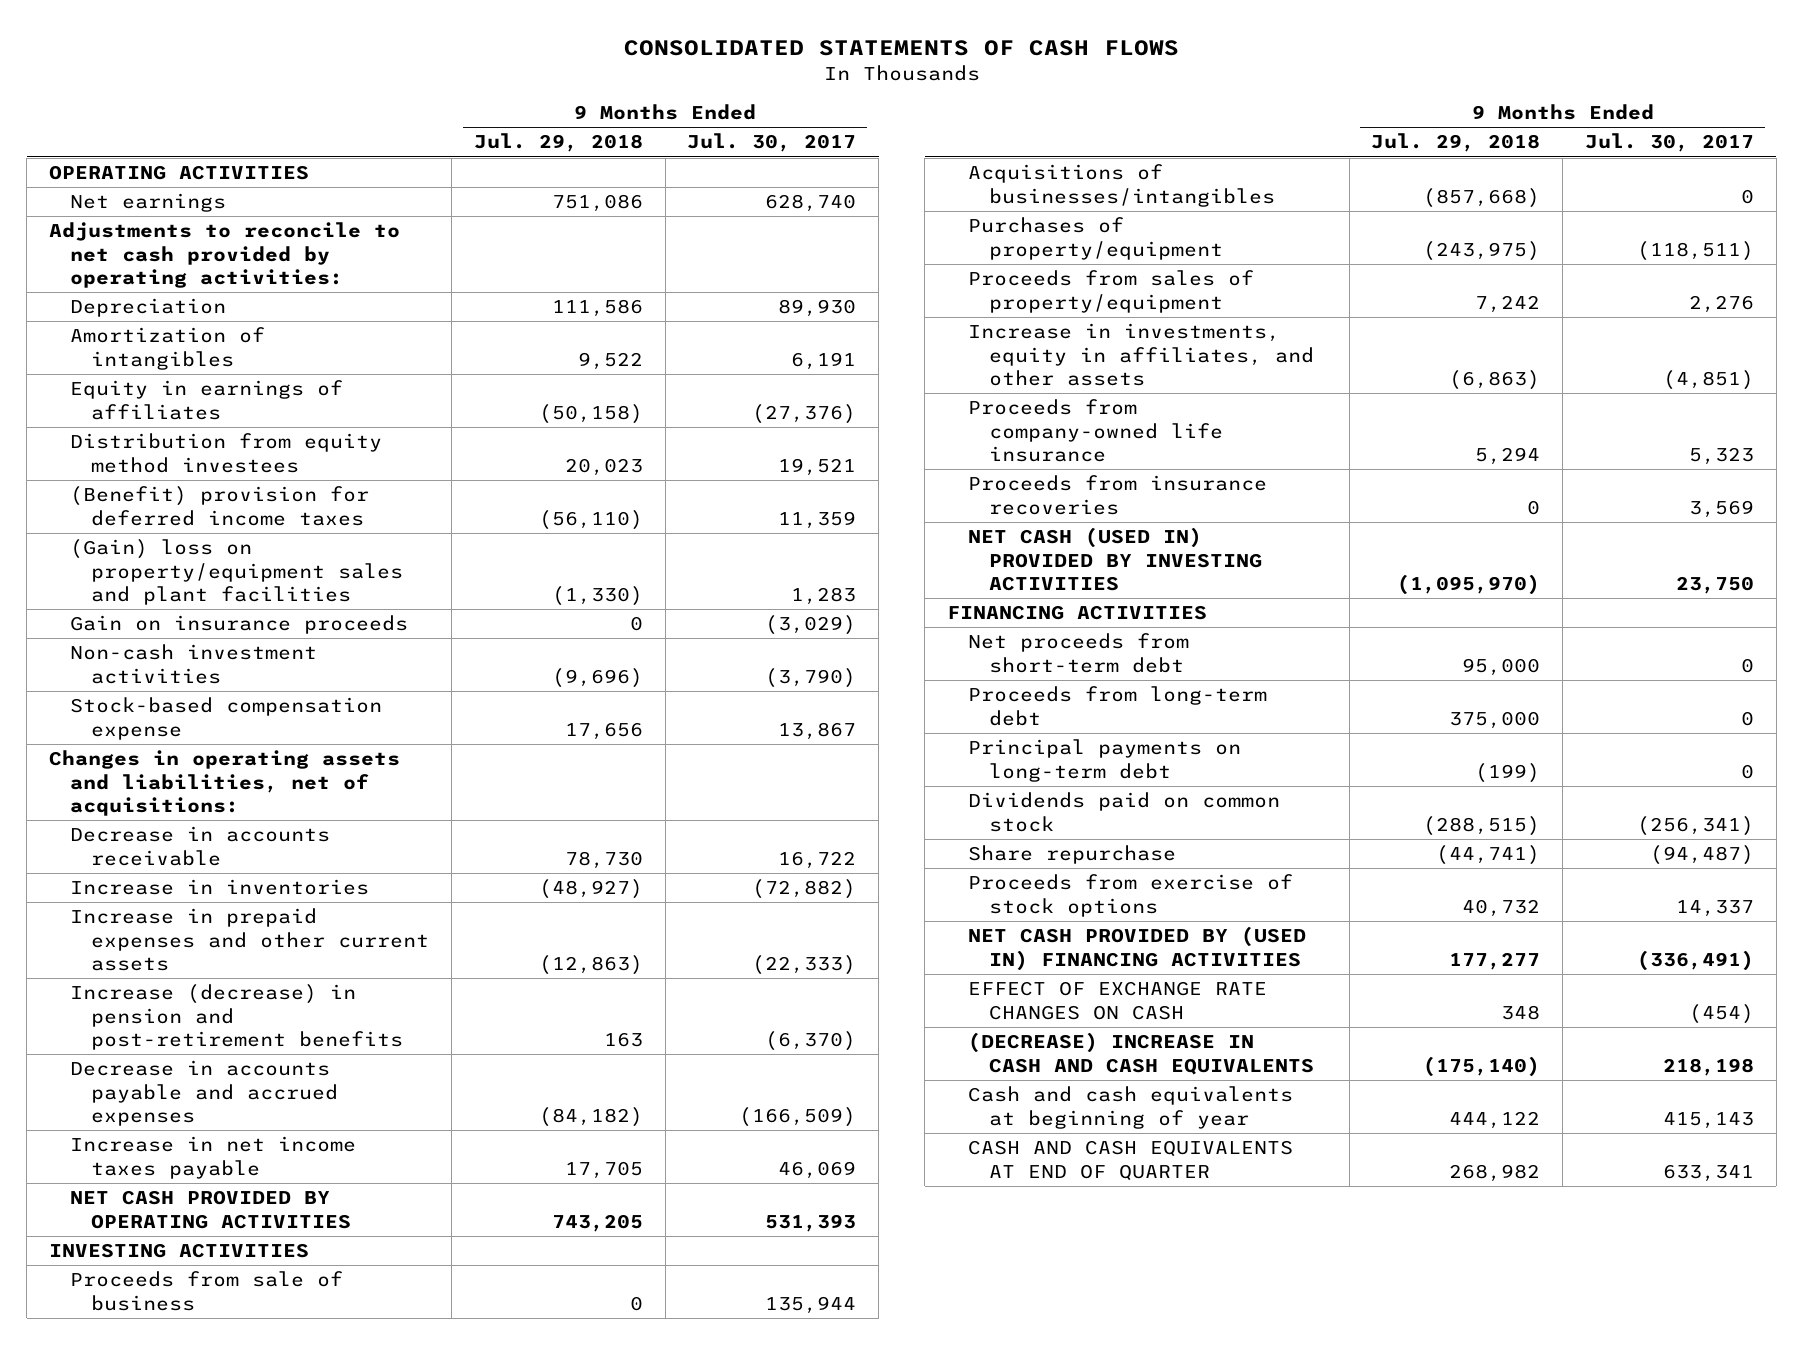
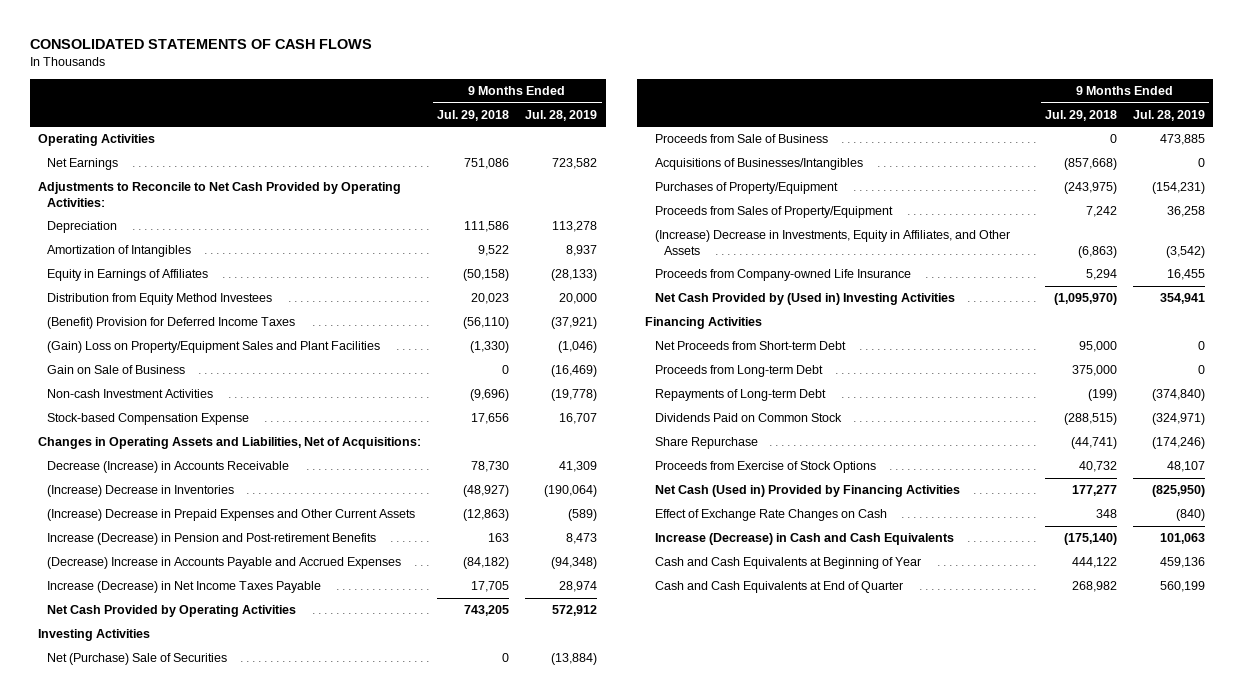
[687,133,857,153] Jul. 30, 2017 -> none
none -> [525,109,598,121] Jul. 28, 2019
[49,164,310,180] OPERATING ACTIVITIES -> [37,134,155,147] Operating Activities
[70,192,227,212] Net earnings -> [47,158,119,171] Net Earnings
[49,221,401,289] Adjustments to reconcile to net cash provided by operating activities: -> [37,182,401,207] Adjustments to Reconcile to Net Cash Provided by Operating Activities:
[70,614,409,634] Gain on insurance proceeds -> none
[967,474,1267,515] Proceeds from insurance recoveries -> none
[70,326,266,370] Amortization of intangibles -> [47,245,192,258] Amortization of Intangibles
[70,379,344,420] Equity in earnings of affiliates -> [47,269,209,282] Equity in Earnings of Affiliates
[70,432,383,473] Distribution from equity method investees -> [47,293,273,306] Distribution from Equity Method Investees
[70,485,370,526] (Benefit) provision for deferred income taxes -> [47,317,296,330] (Benefit) Provision for Deferred Income Taxes
[70,538,404,606] (Gain) loss on property/equipment sales and plant facilities -> [47,341,381,354] (Gain) Loss on Property/Equipment Sales and Plant Facilities
none -> [47,365,186,375] Gain on Sale of Business
[70,643,318,684] Non-cash investment activities -> [47,389,214,399] Non-cash Investment Activities
[70,696,383,740] Stock-based compensation expense -> [47,413,250,426] Stock-based Compensation Expense
[49,749,401,817] Changes in operating assets and liabilities, net of acquisitions: -> [37,437,421,450] Changes in Operating Assets and Liabilities, Net of Acquisitions:
[70,825,331,866] Decrease in accounts receivable -> [47,461,290,474] Decrease (Increase) in Accounts Receivable
[70,878,370,895] Increase in inventories -> [47,485,235,498] (Increase) Decrease in Inventories
[70,907,430,972] Increase in prepaid expenses and other current assets -> [47,509,416,522] (Increase) Decrease in Prepaid Expenses and Other Current Assets
[70,983,404,1051] Increase (decrease) in pension and post-retirement benefits -> [47,533,377,546] Increase (Decrease) in Pension and Post-retirement Benefits
[70,1059,339,1127] Decrease in accounts payable and accrued expenses -> [47,557,402,570] (Decrease) Increase in Accounts Payable and Accrued Expenses
[70,1135,357,1179] Increase in net income taxes payable -> [47,581,322,594] Increase (Decrease) in Net Income Taxes Payable
[70,1189,352,1229] NET CASH PROVIDED BY OPERATING ACTIVITIES -> [47,605,297,618] Net Cash Provided by Operating Activities
[49,1242,310,1258] INVESTING ACTIVITIES -> [37,629,150,642] Investing Activities
none -> [47,653,228,666] Net (Purchase) Sale of Securities
[70,1270,344,1311] Proceeds from sale of business -> [654,134,828,144] Proceeds from Sale of Business
[967,163,1275,207] Acquisitions of businesses/intangibles -> [654,158,863,171] Acquisitions of Businesses/Intangibles
[967,216,1223,260] Purchases of property/equipment -> [654,182,838,195] Purchases of Property/Equipment
[967,269,1254,313] Proceeds from sales of property/equipment -> [654,206,893,219] Proceeds from Sales of Property/Equipment
[967,322,1314,387] Increase in investments, equity in affiliates, and other assets -> [654,230,1010,255] (Increase) Decrease in Investments, Equity in Affiliates, and Other Assets
[967,398,1223,463] Proceeds from company-owned life insurance -> [654,269,911,282] Proceeds from Company-owned Life Insurance
[967,526,1262,592] NET CASH (USED IN) PROVIDED BY INVESTING ACTIVITIES -> [654,293,955,306] Net Cash Provided by (Used in) Investing Activities
[946,604,1207,620] FINANCING ACTIVITIES -> [645,317,763,330] Financing Activities
[967,632,1189,673] Net proceeds from short-term debt -> [654,341,846,351] Net Proceeds from Short-term Debt
[967,685,1267,726] Proceeds from long-term debt -> [654,365,823,378] Proceeds from Long-term Debt
[967,738,1241,782] Principal payments on long-term debt -> [654,389,826,402] Repayments of Long-term Debt
[967,791,1280,832] Dividends paid on common stock -> [654,413,842,423] Dividends Paid on Common Stock
[967,844,1176,864] Share repurchase -> [654,437,758,450] Share Repurchase
[967,873,1293,917] Proceeds from exercise of stock options -> [654,461,876,474] Proceeds from Exercise of Stock Options
[967,925,1306,971] NET CASH PROVIDED BY (USED IN) FINANCING ACTIVITIES -> [654,485,960,498] Net Cash (Used in) Provided by Financing Activities
[967,980,1267,1020] EFFECT OF EXCHANGE RATE CHANGES ON CASH -> [654,509,887,522] Effect of Exchange Rate Changes on Cash
[967,1031,1314,1075] (DECREASE) INCREASE IN CASH AND CASH EQUIVALENTS -> [654,533,954,546] Increase (Decrease) in Cash and Cash Equivalents
[967,1085,1293,1129] Cash and cash equivalents at beginning of year -> [654,557,921,570] Cash and Cash Equivalents at Beginning of Year
[967,1139,1293,1181] CASH AND CASH EQUIVALENTS AT END OF QUARTER -> [654,581,903,594] Cash and Cash Equivalents at End of Quarter

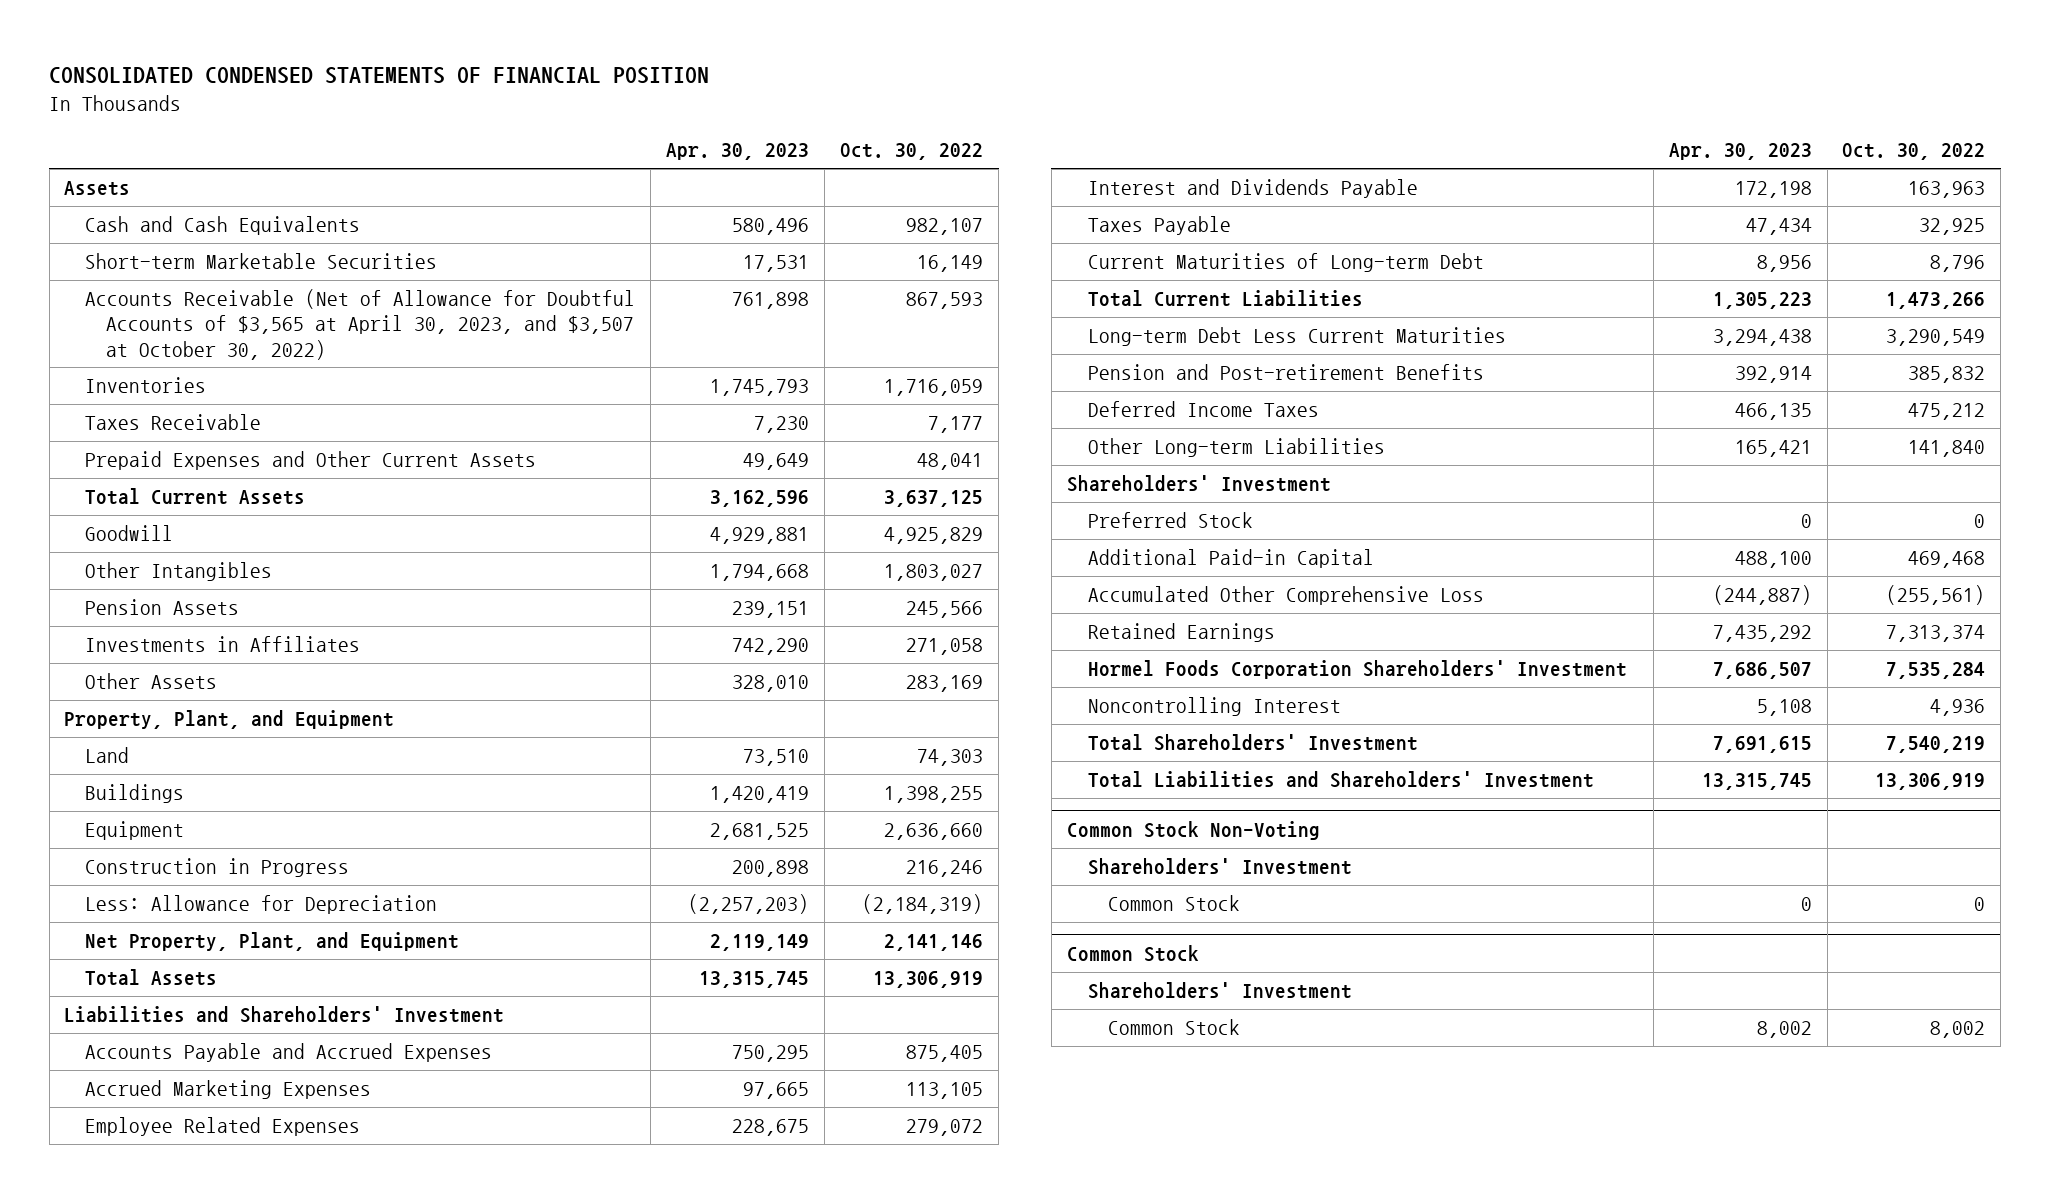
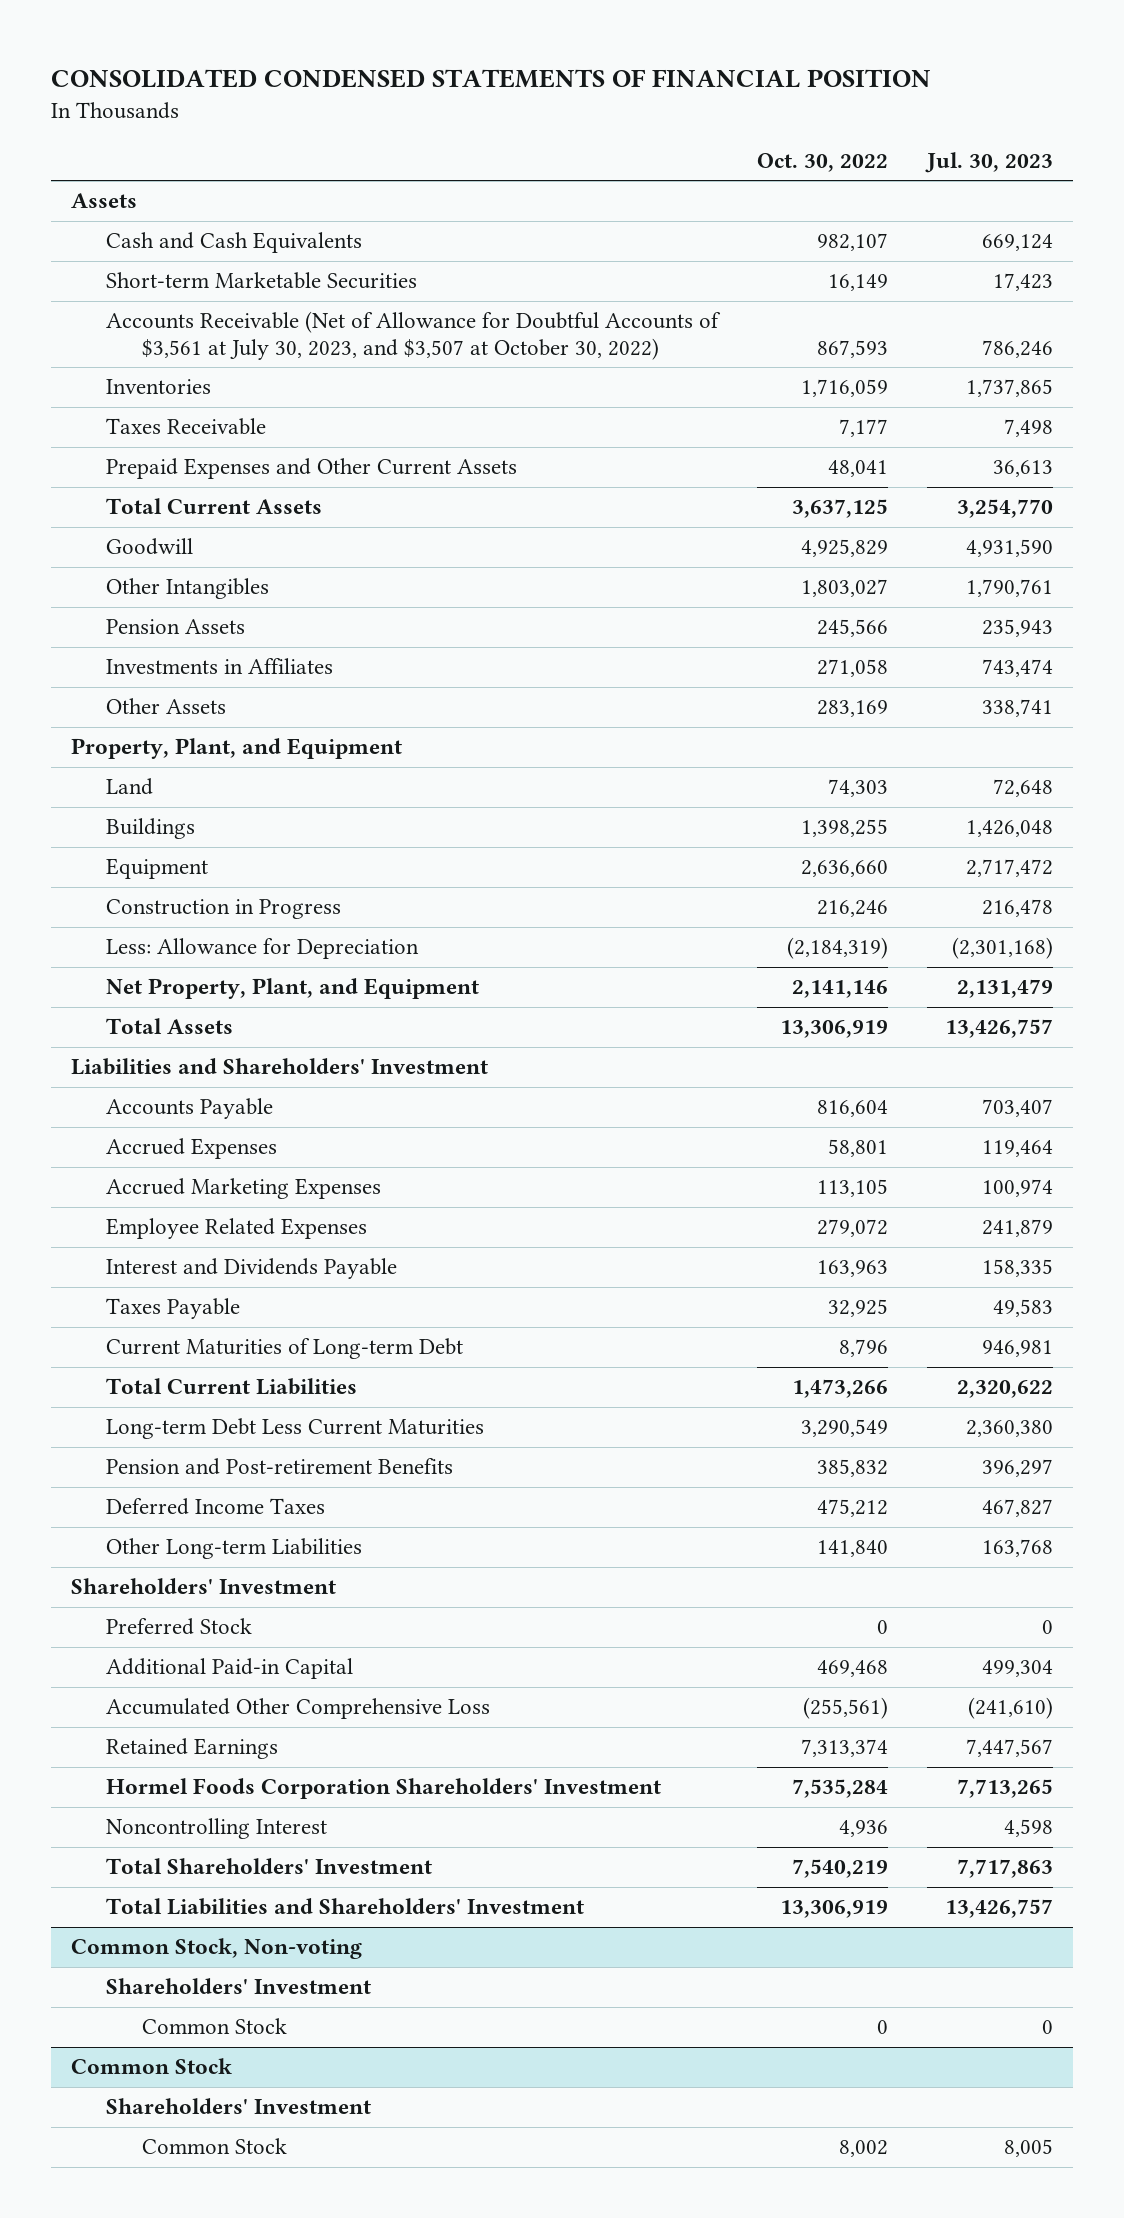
[666,143,810,161] Apr. 30, 2023 -> none
none -> [925,151,1054,173] Jul. 30, 2023
[85,289,636,360] Accounts Receivable (Net of Allowance for Doubtful Accounts of $3,565 at April 30, 2023, and $3,507 at October 30, 2022) -> [106,311,722,361] Accounts Receivable (Net of Allowance for Doubtful Accounts of $3,561 at July 30, 2023, and $3,507 at October 30, 2022)
[85,1043,493,1063] Accounts Payable and Accrued Expenses -> none
none -> [106,1098,274,1120] Accounts Payable
none -> [106,1138,278,1160] Accrued Expenses
[1066,820,1320,840] Common Stock Non-Voting -> [70,1938,362,1960] Common Stock, Non-voting

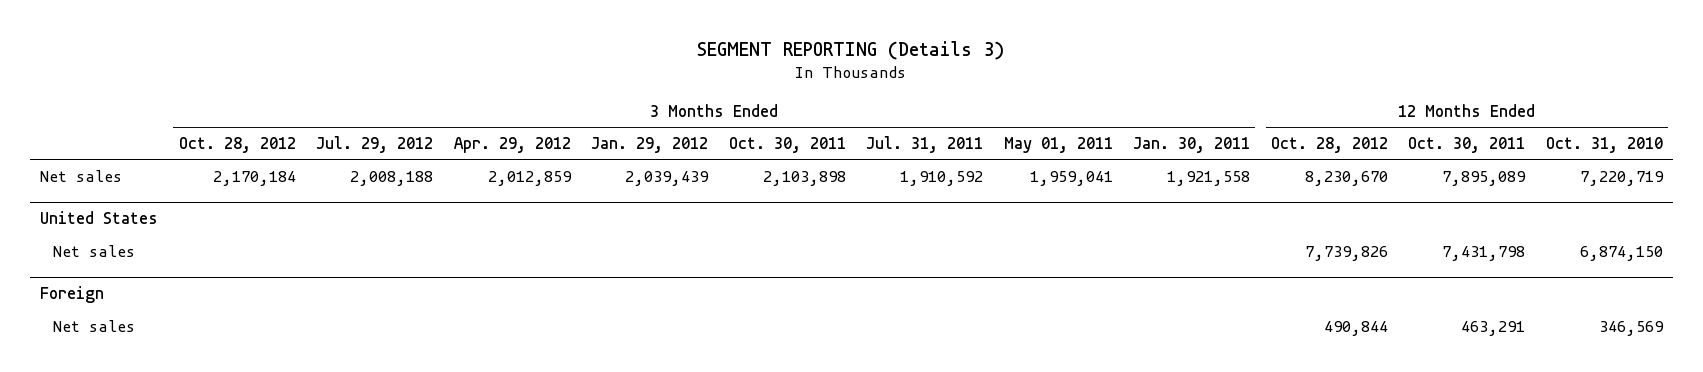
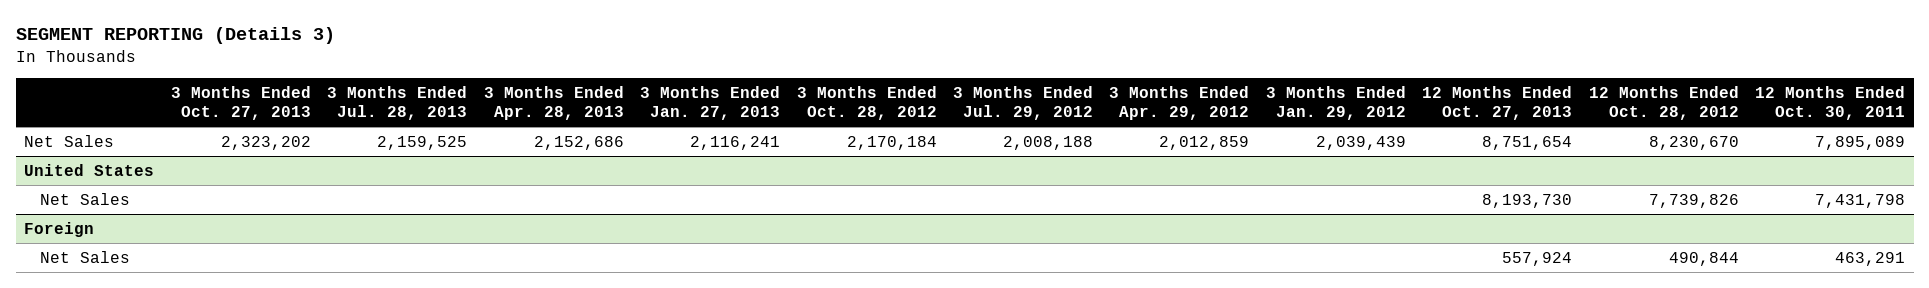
[728,136,846,153] Oct. 30, 2011 -> none
[866,135,984,153] Jul. 31, 2011 -> none
[1003,136,1113,153] May 01, 2011 -> none
[1133,136,1251,153] Jan. 30, 2011 -> none
[1545,136,1663,153] Oct. 31, 2010 -> none
none -> [170,85,311,120] 3 Months Ended Oct. 27, 2013
none -> [327,85,468,120] 3 Months Ended Jul. 28, 2013
none -> [483,85,624,120] 3 Months Ended Apr. 28, 2013
none -> [640,85,781,120] 3 Months Ended Jan. 27, 2013
none -> [1422,85,1573,120] 12 Months Ended Oct. 27, 2013
[40,169,123,182] Net sales -> [24,134,115,147] Net Sales
[53,244,136,257] Net sales -> [39,192,130,205] Net Sales
[53,319,136,332] Net sales -> [39,250,130,263] Net Sales

